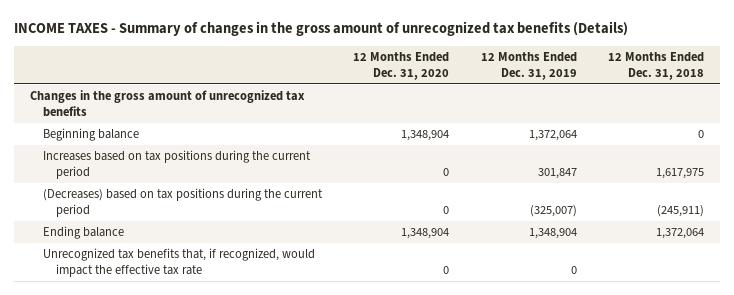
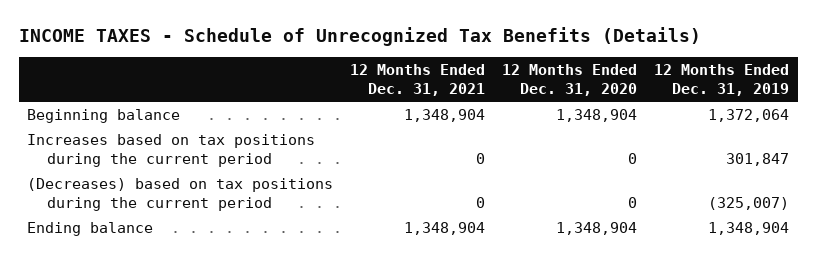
[14,21,629,37] INCOME TAXES - Summary of changes in the gross amount of unrecognized tax benefits (Details) -> [18,27,701,47] INCOME TAXES - Schedule of Unrecognized Tax Benefits (Details)
[608,52,705,80] 12 Months Ended Dec. 31, 2018 -> none
none -> [350,64,486,97] 12 Months Ended Dec. 31, 2021
[29,90,305,117] Changes in the gross amount of unrecognized tax benefits -> none
[42,248,315,277] Unrecognized tax benefits that, if recognized, would impact the effective tax rate -> none

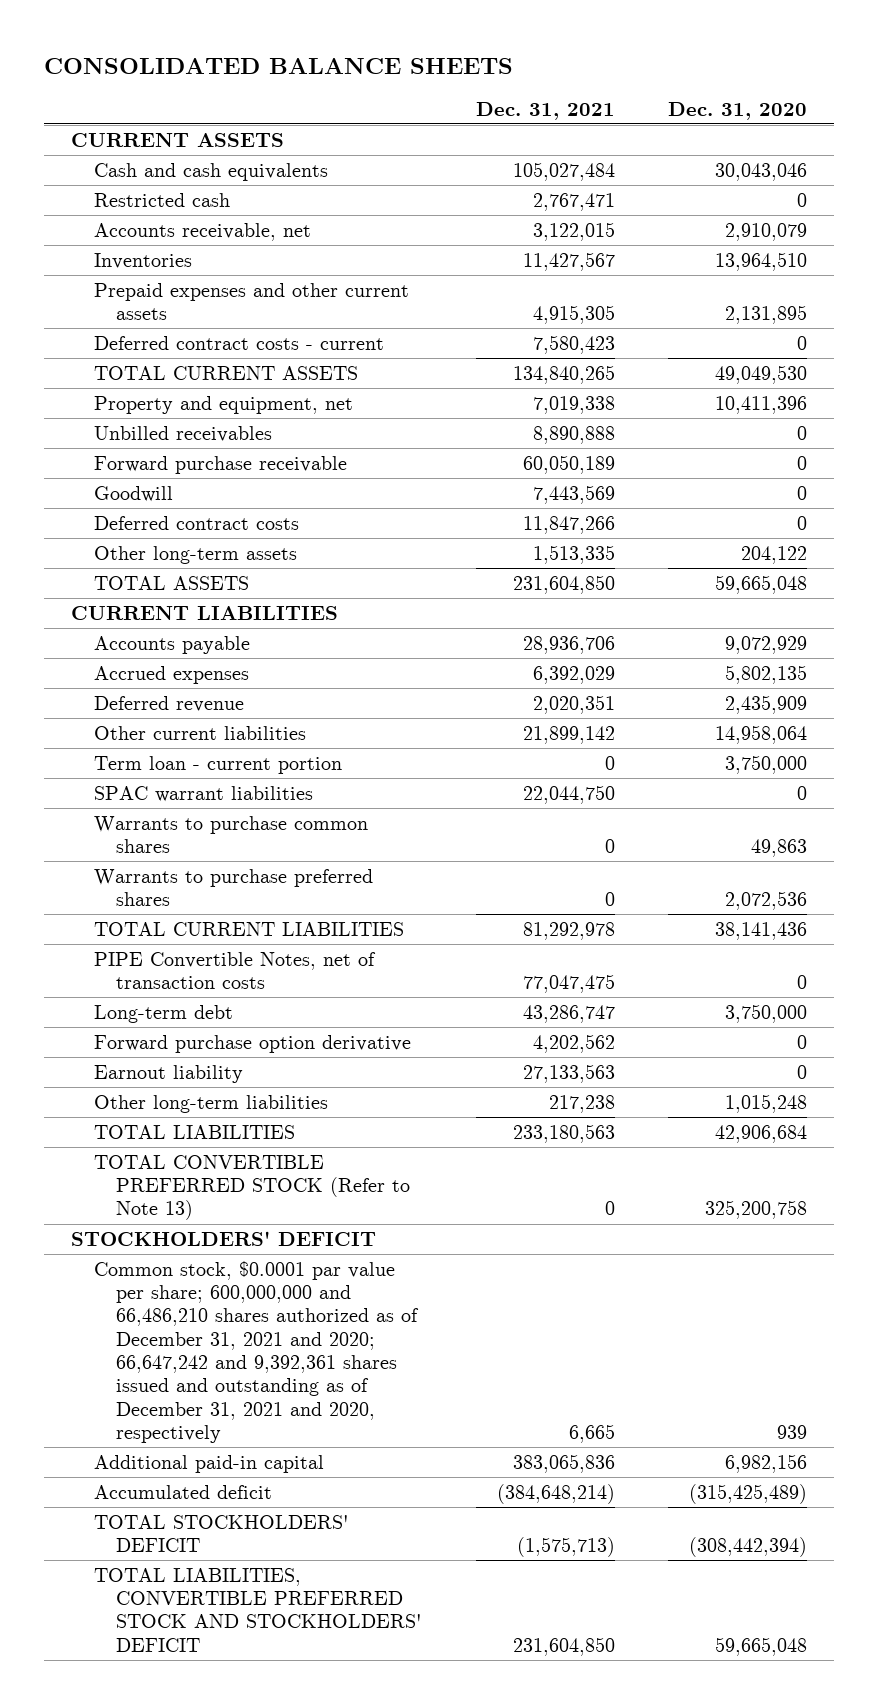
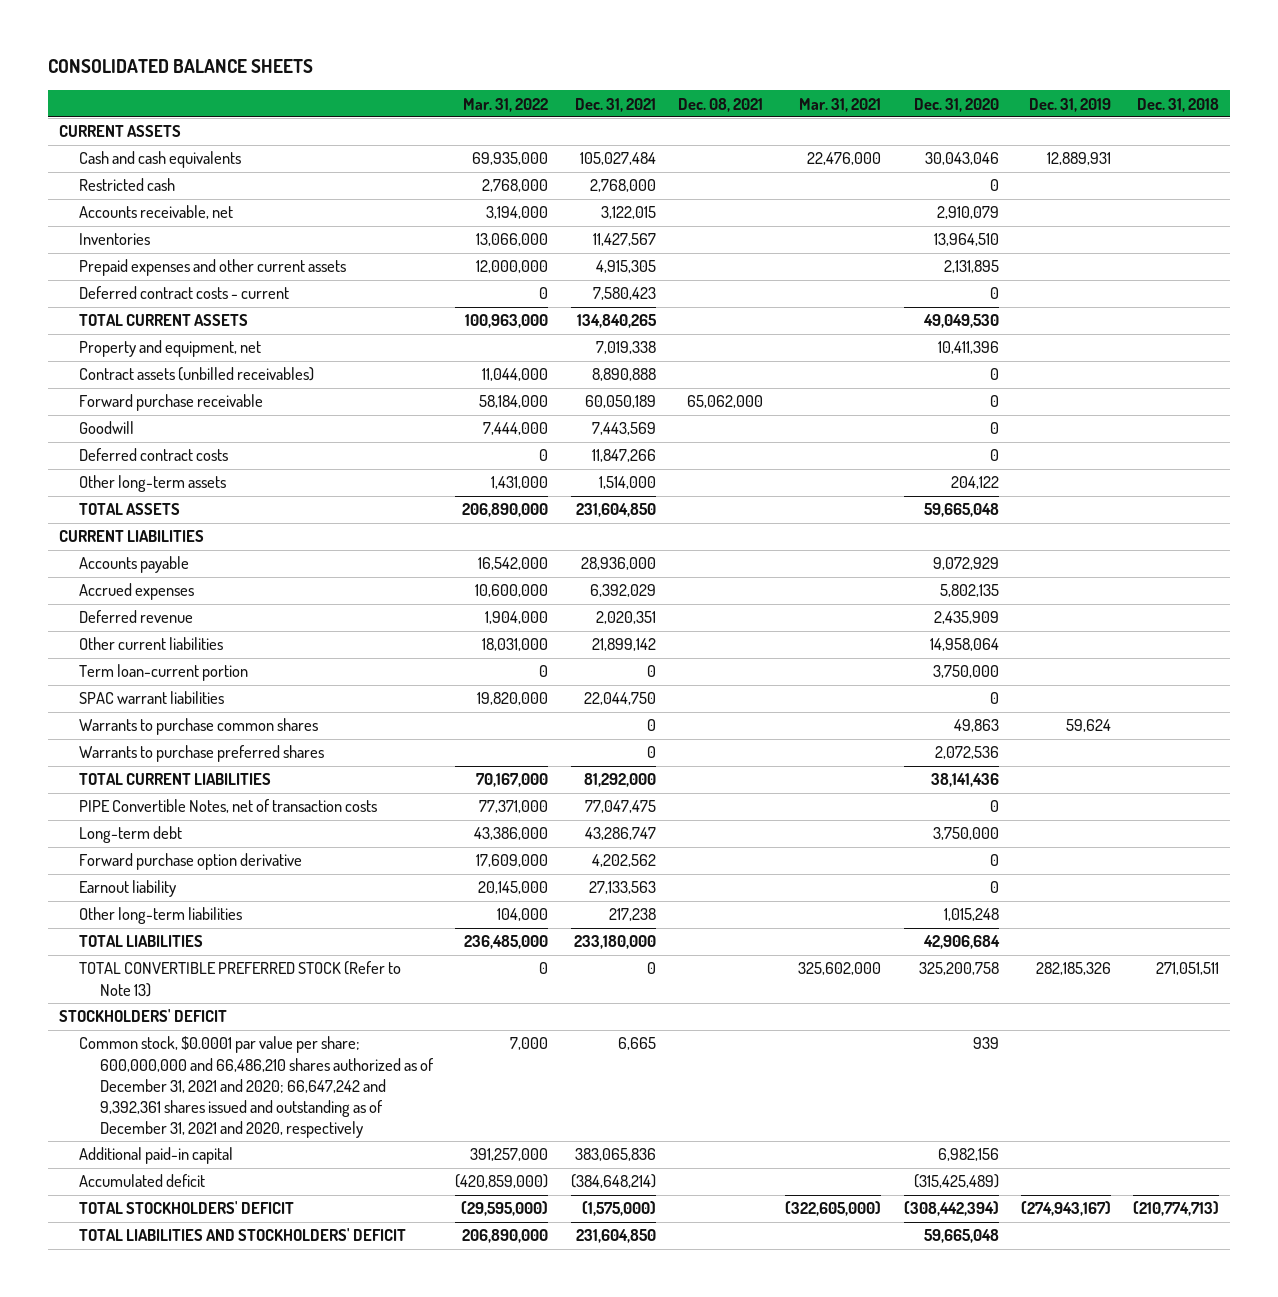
none -> [463,97,549,112] Mar. 31, 2022
none -> [677,97,763,112] Dec. 08, 2021
none -> [799,97,882,112] Mar. 31, 2021
none -> [1028,97,1111,112] Dec. 31, 2019
none -> [1137,97,1220,112] Dec. 31, 2018
[532,192,615,211] 2,767,471 -> [589,179,656,193] 2,768,000
[93,425,272,442] Unbilled receivables -> [79,367,315,382] Contract assets (unbilled receivables)
[532,544,615,564] 1,513,335 -> [598,476,656,490] 1,514,000
[522,635,615,654] 28,936,706 -> [580,557,656,571] 28,936,000
[93,755,342,774] Term loan - current portion -> [79,664,249,682] Term loan-current portion
[522,921,615,940] 81,292,978 -> [583,773,656,788] 81,292,000
[512,1123,615,1143] 233,180,563 -> [573,935,656,950] 233,180,000
[516,1537,615,1558] (1,575,713) -> [581,1201,656,1217] (1,575,000)
[93,1567,423,1652] TOTAL LIABILITIES, CONVERTIBLE PREFERRED STOCK AND STOCKHOLDERS' DEFICIT -> [79,1228,407,1242] TOTAL LIABILITIES AND STOCKHOLDERS' DEFICIT

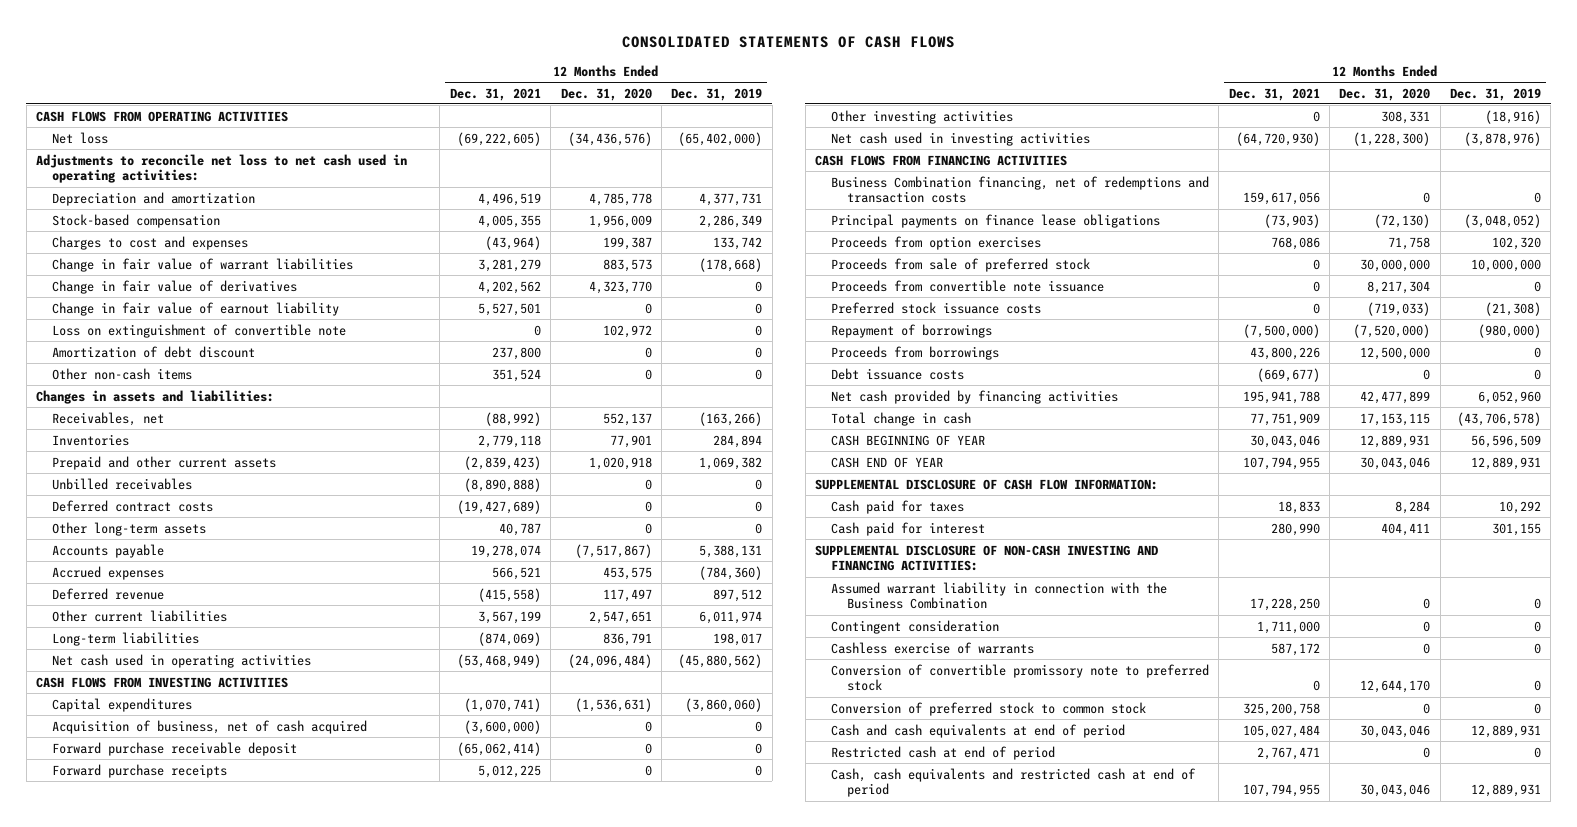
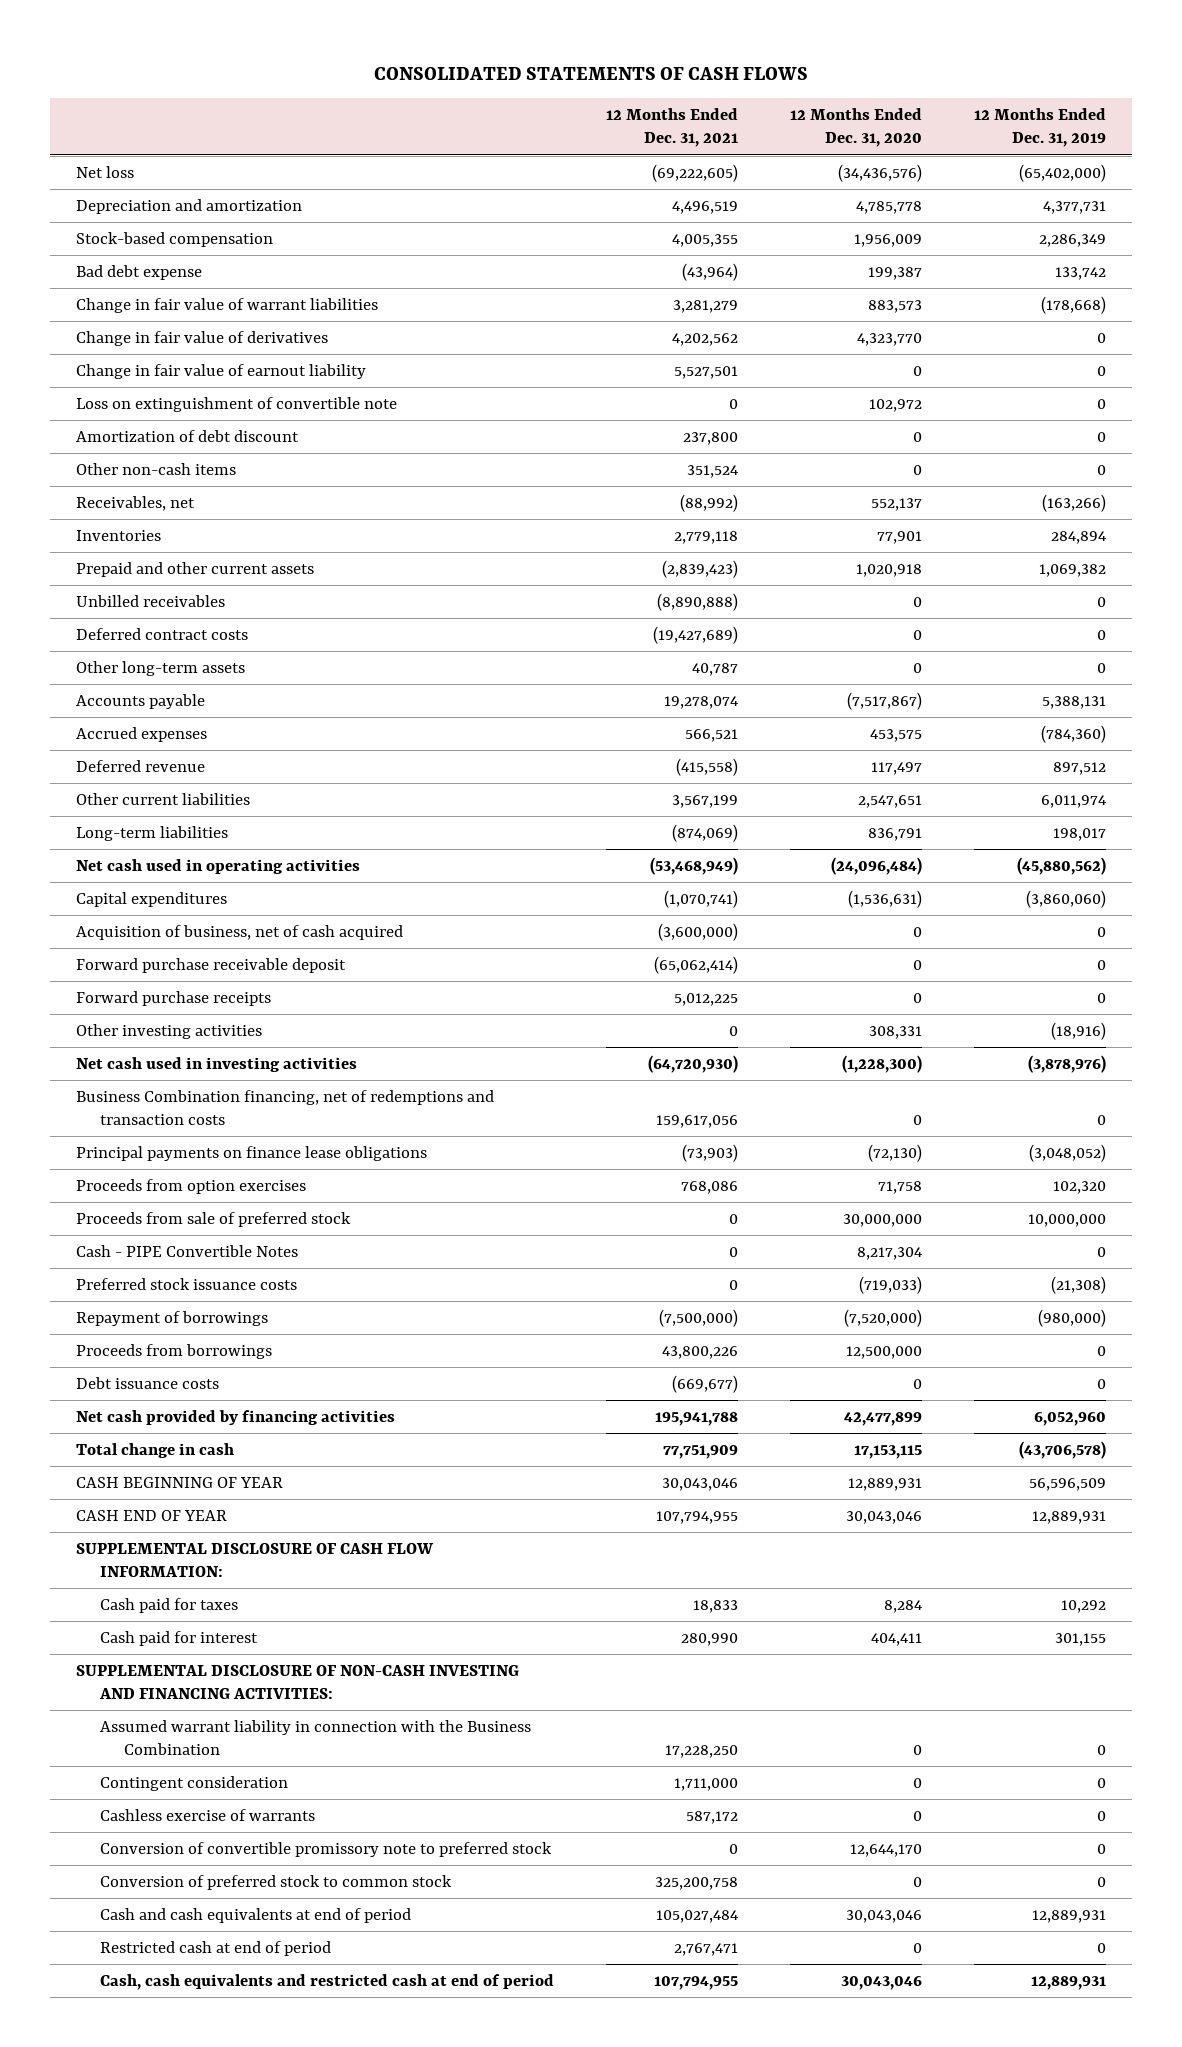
[36,110,289,122] CASH FLOWS FROM OPERATING ACTIVITIES -> none
[36,153,408,184] Adjustments to reconcile net loss to net cash used in operating activities: -> none
[52,235,249,250] Charges to cost and expenses -> [76,264,203,280] Bad debt expense
[36,389,275,404] Changes in assets and liabilities: -> none
[36,676,289,688] CASH FLOWS FROM INVESTING ACTIVITIES -> none
[815,154,1068,166] CASH FLOWS FROM FINANCING ACTIVITIES -> none
[830,279,1104,292] Proceeds from convertible note issuance -> [76,1244,299,1257] Cash - PIPE Convertible Notes

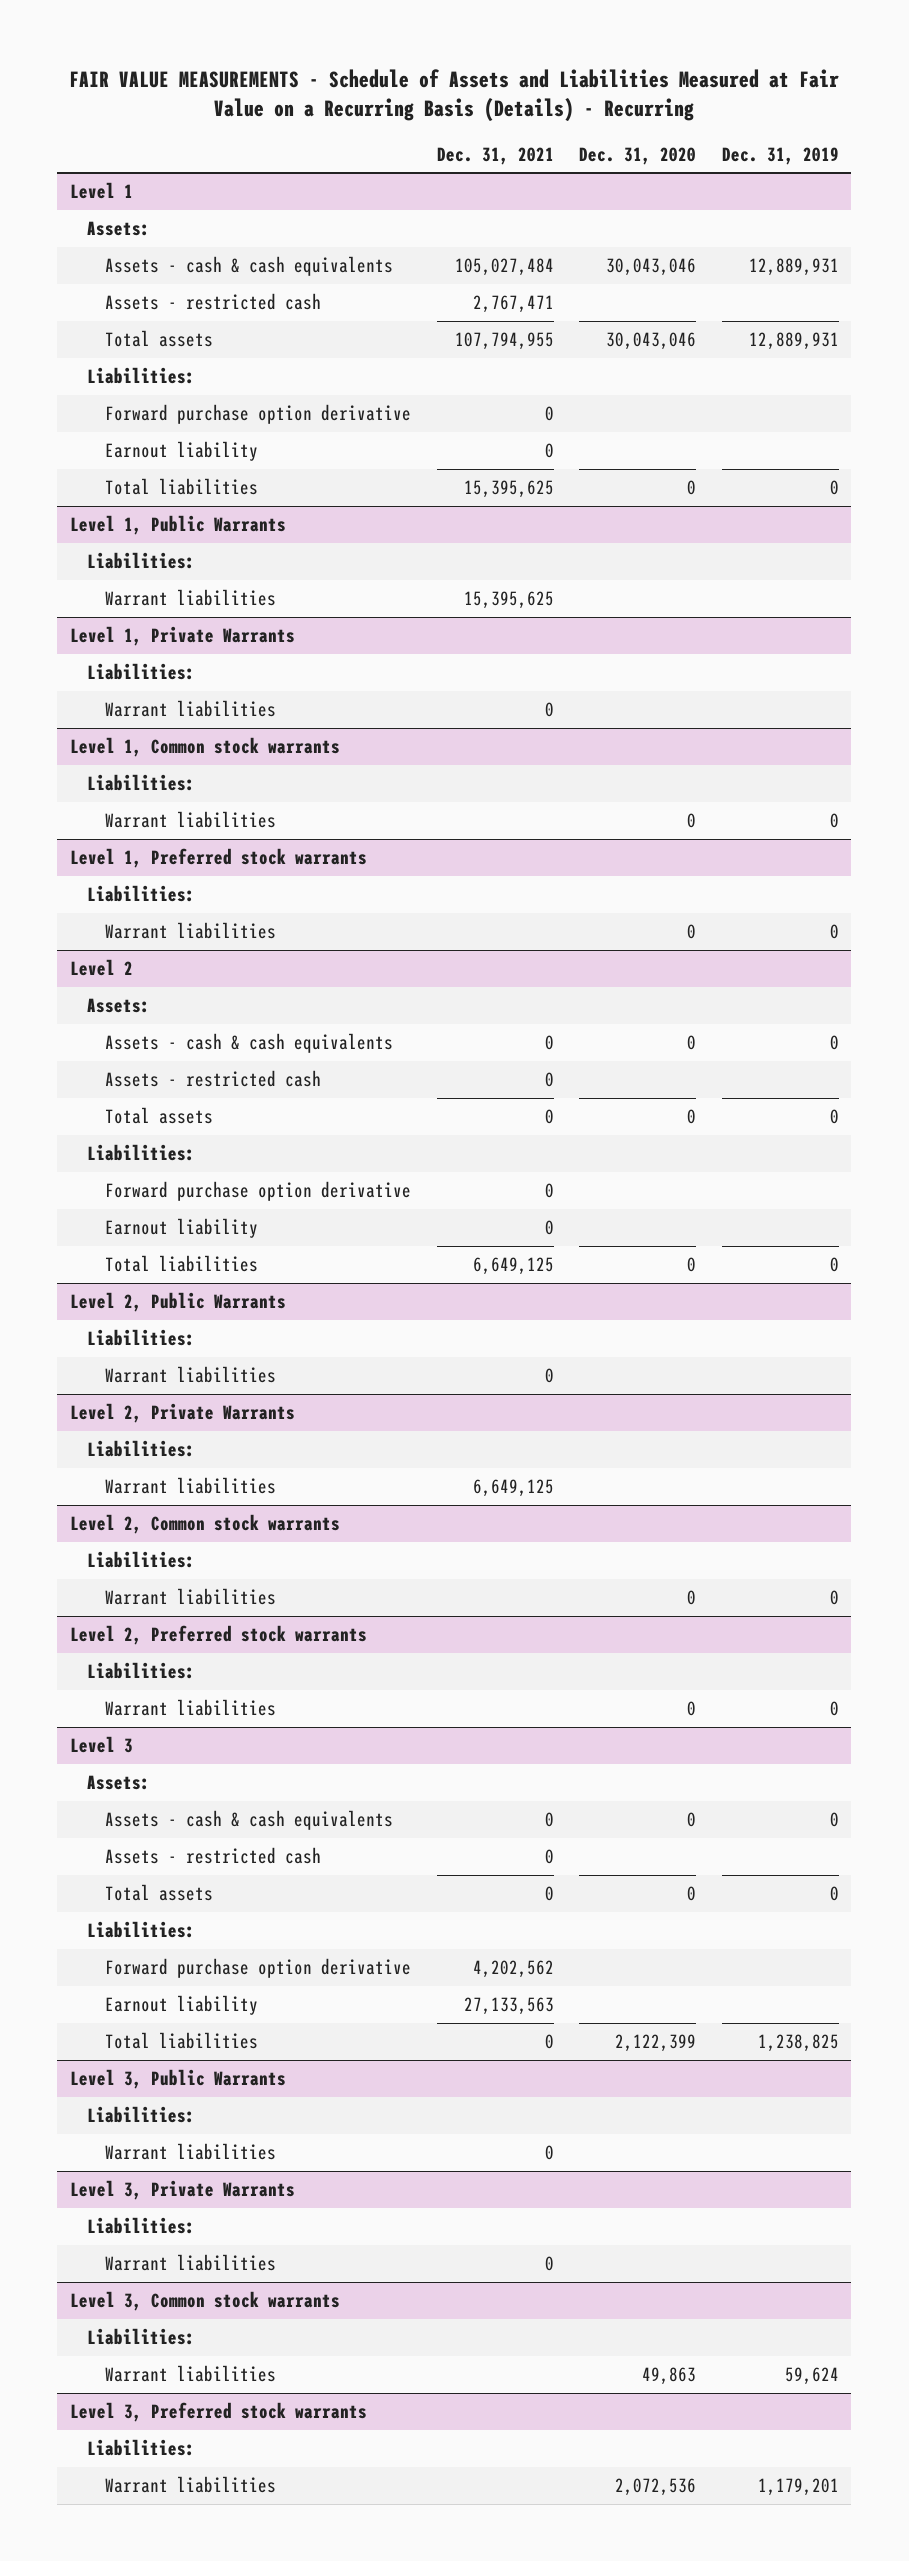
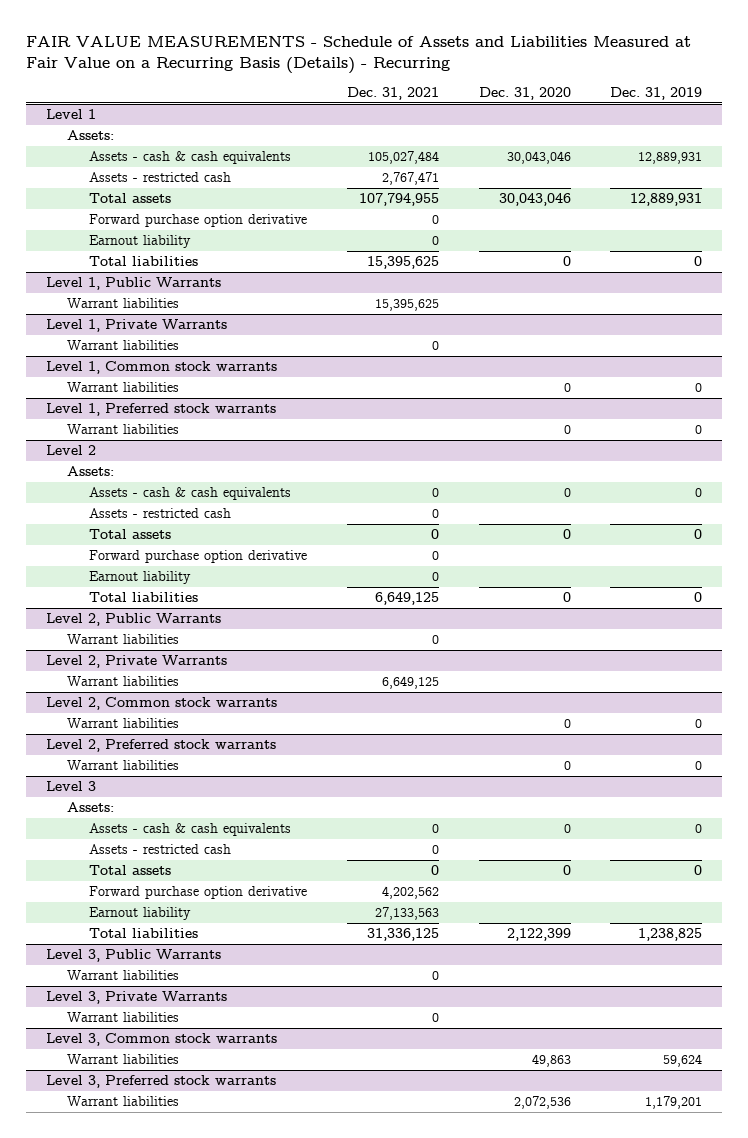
[87,367,196,385] Liabilities: -> none
[87,552,196,570] Liabilities: -> none
[87,663,196,681] Liabilities: -> none
[87,774,196,792] Liabilities: -> none
[87,885,196,903] Liabilities: -> none
[87,1144,196,1162] Liabilities: -> none
[87,1329,196,1347] Liabilities: -> none
[87,1440,196,1458] Liabilities: -> none
[87,1551,196,1569] Liabilities: -> none
[87,1662,196,1680] Liabilities: -> none
[87,1921,196,1939] Liabilities: -> none
[544,2034,554,2050] 0 -> [366,928,439,942] 31,336,125
[87,2106,196,2124] Liabilities: -> none
[87,2217,196,2235] Liabilities: -> none
[87,2328,196,2346] Liabilities: -> none
[87,2439,196,2457] Liabilities: -> none

